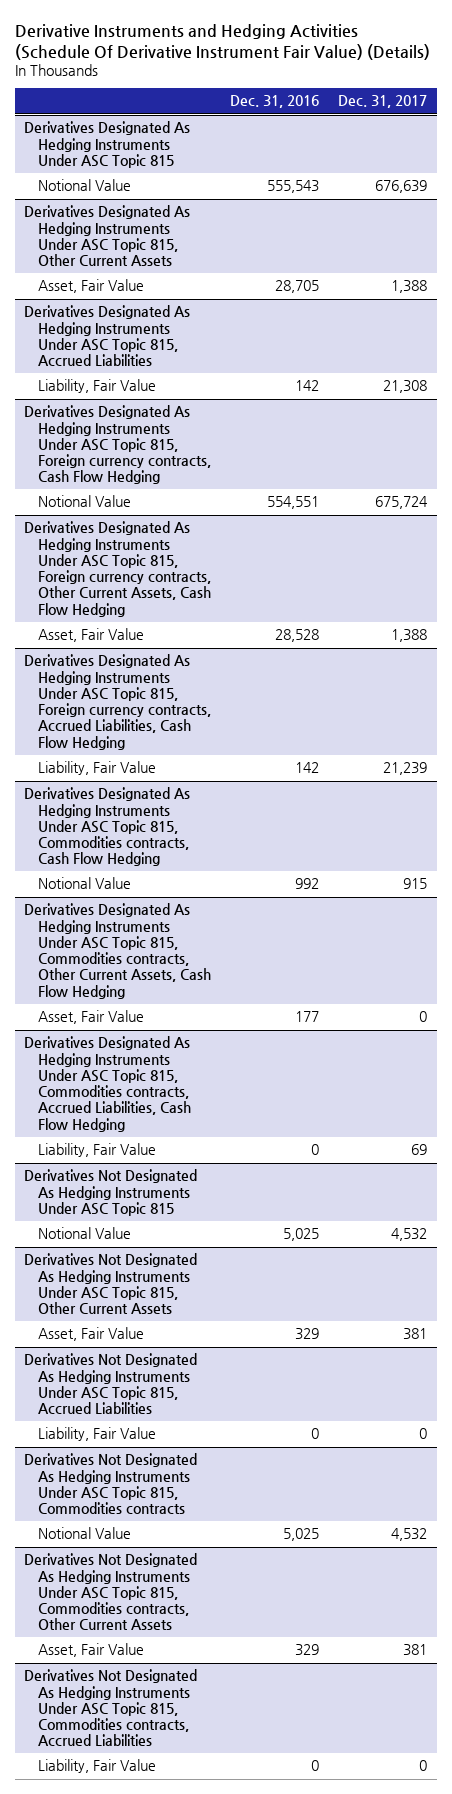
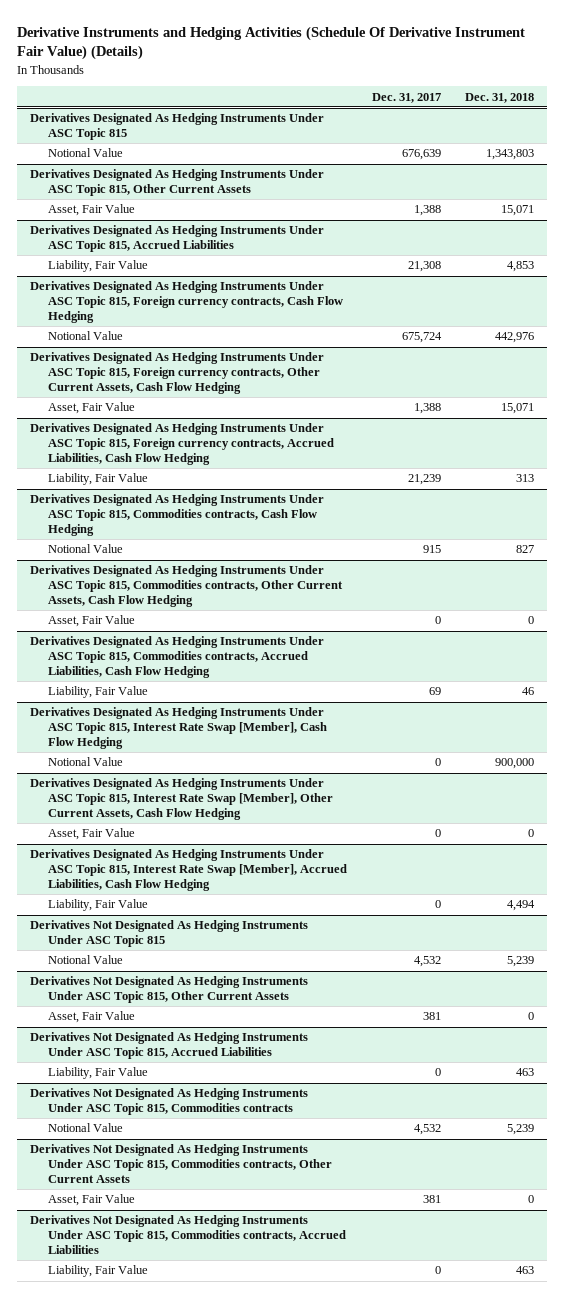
[229,95,319,109] Dec. 31, 2016 -> none
none -> [465,92,535,103] Dec. 31, 2018
none -> [29,707,328,749] Derivatives Designated As Hedging Instruments Under ASC Topic 815, Interest Rate Swap [Member], Cash Flow Hedging
none -> [48,757,124,767] Notional Value
none -> [29,778,334,820] Derivatives Designated As Hedging Instruments Under ASC Topic 815, Interest Rate Swap [Member], Other Current Assets, Cash Flow Hedging
none -> [48,828,136,841] Asset, Fair Value
none -> [29,849,348,891] Derivatives Designated As Hedging Instruments Under ASC Topic 815, Interest Rate Swap [Member], Accrued Liabilities, Cash Flow Hedging
none -> [48,899,149,912] Liability, Fair Value

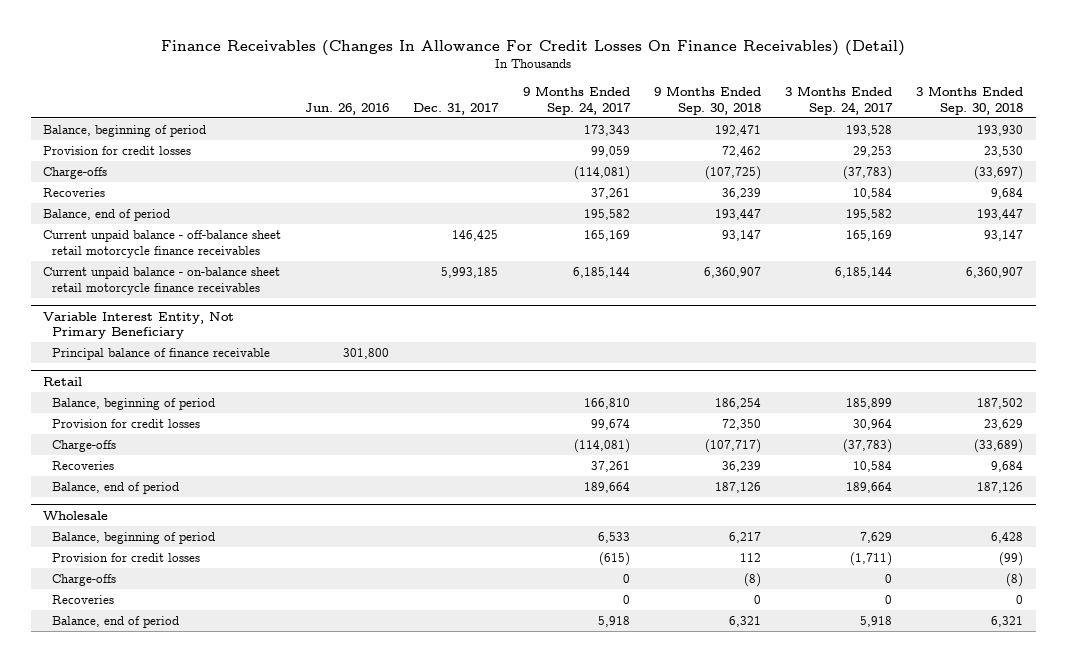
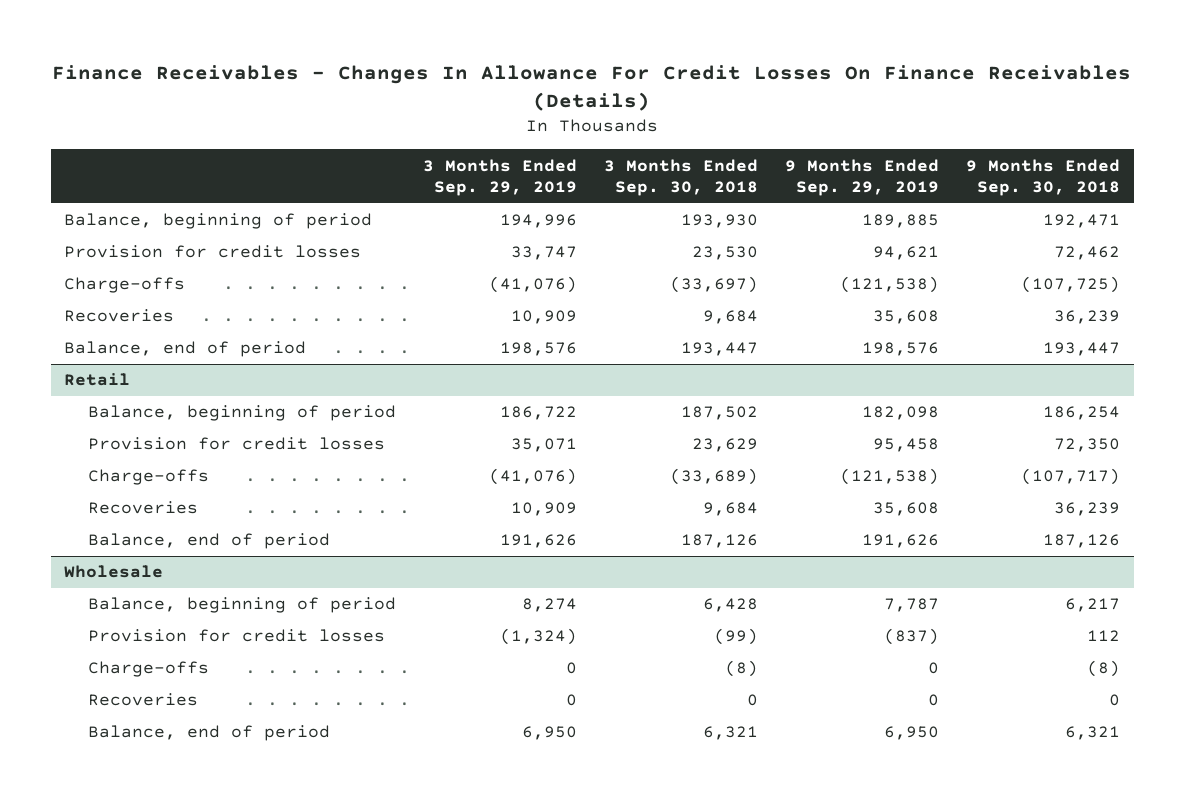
[161,39,906,56] Finance Receivables (Changes In Allowance For Credit Losses On Finance Receivables) (Detail) -> [52,64,1132,111] Finance Receivables - Changes In Allowance For Credit Losses On Finance Receivables (Details)
[305,102,390,115] Jun. 26, 2016 -> none
[413,102,500,115] Dec. 31, 2017 -> none
[522,86,631,115] 9 Months Ended Sep. 24, 2017 -> none
[785,86,894,115] 3 Months Ended Sep. 24, 2017 -> none
none -> [423,158,578,197] 3 Months Ended Sep. 29, 2019
none -> [785,158,940,197] 9 Months Ended Sep. 29, 2019
[42,229,281,258] Current unpaid balance - off-balance sheet retail motorcycle finance receivables -> none
[42,266,280,295] Current unpaid balance - on-balance sheet retail motorcycle finance receivables -> none
[42,311,234,340] Variable Interest Entity, Not Primary Beneficiary -> none
[51,347,270,360] Principal balance of finance receivable -> none

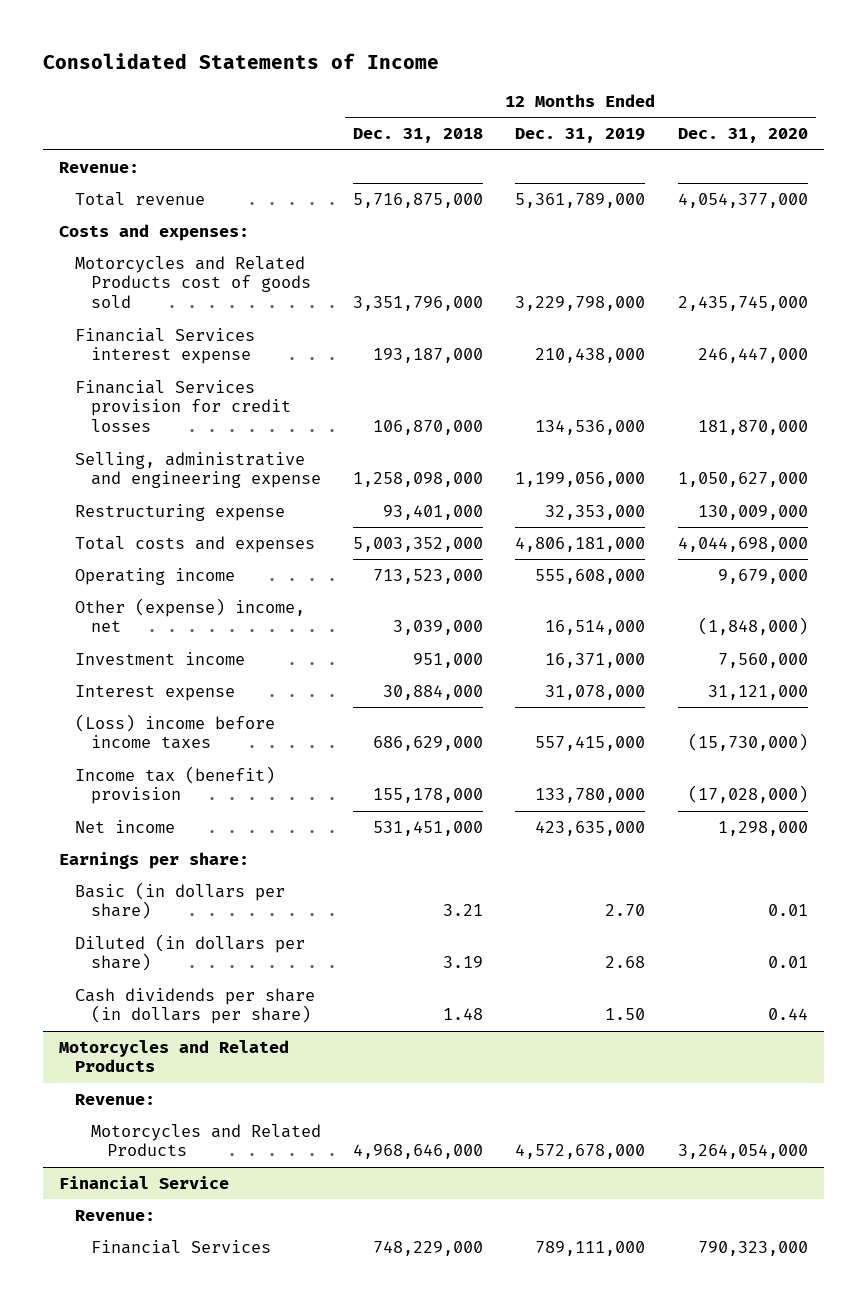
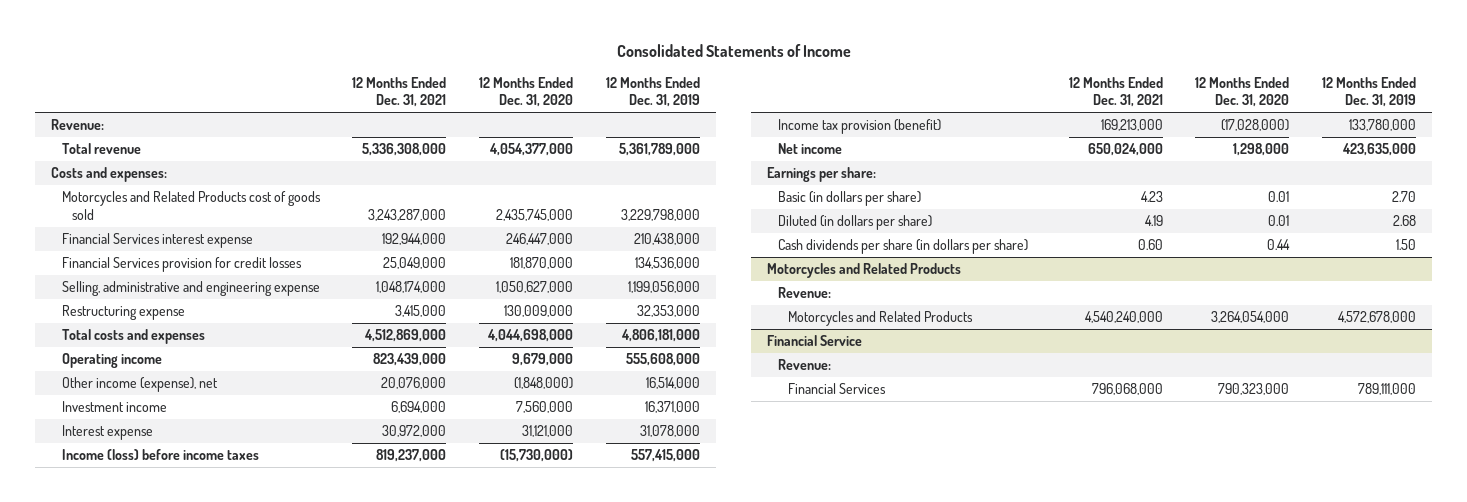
[353,128,484,144] Dec. 31, 2018 -> none
none -> [352,76,447,108] 12 Months Ended Dec. 31, 2021
[75,597,306,633] Other (expense) income, net -> [61,377,218,393] Other income (expense), net
[75,713,276,750] (Loss) income before income taxes -> [61,449,259,461] Income (loss) before income taxes
[75,765,276,805] Income tax (benefit) provision -> [777,119,941,135] Income tax provision (benefit)

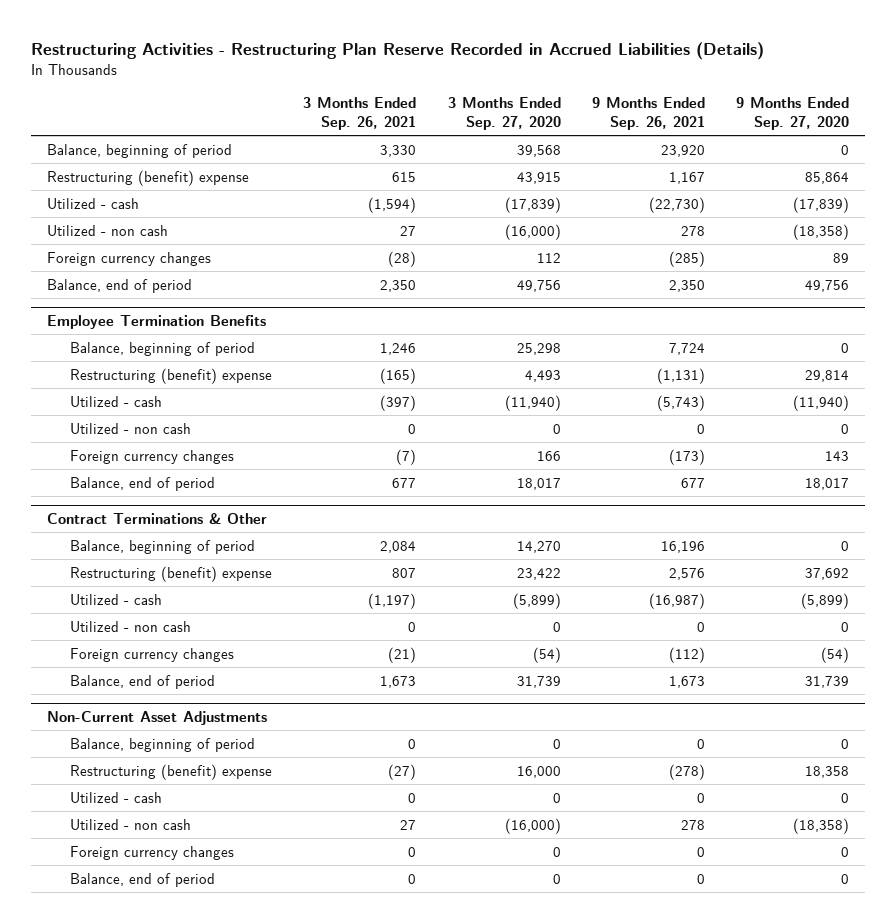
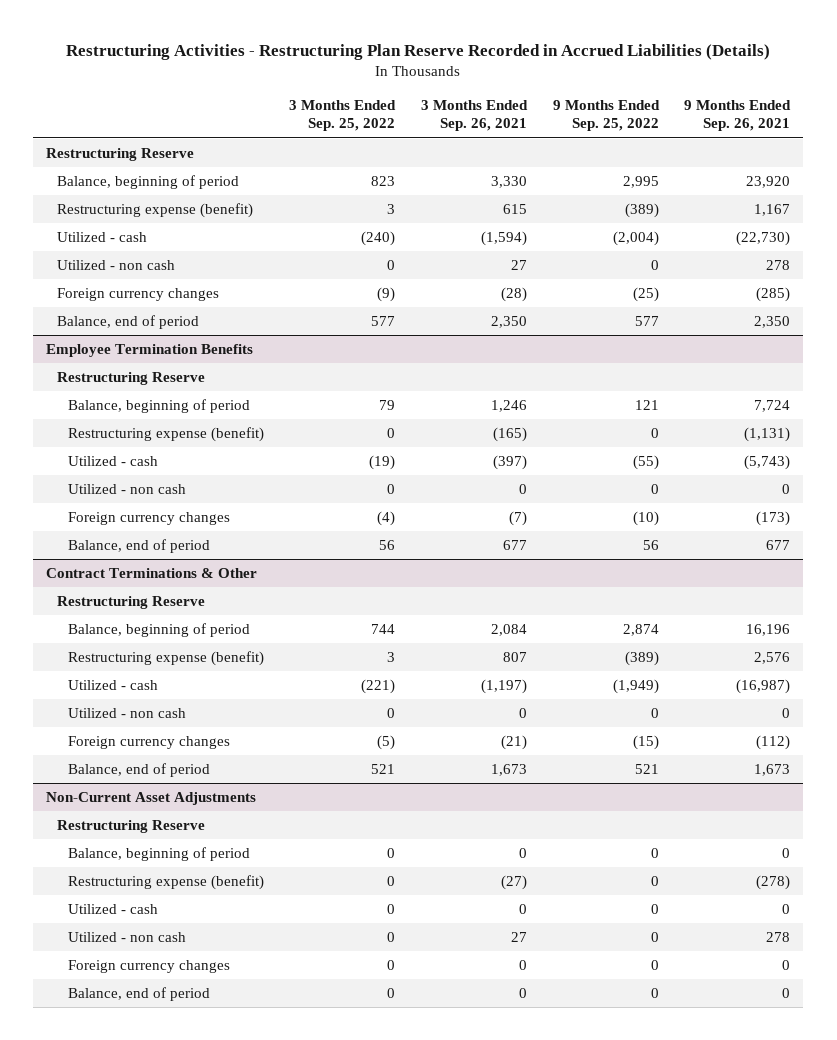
[447,97,561,131] 3 Months Ended Sep. 27, 2020 -> none
[735,97,849,131] 9 Months Ended Sep. 27, 2020 -> none
none -> [289,100,397,132] 3 Months Ended Sep. 25, 2022
none -> [552,100,660,132] 9 Months Ended Sep. 25, 2022
none -> [46,147,195,161] Restructuring Reserve
[46,169,249,186] Restructuring (benefit) expense -> [57,202,254,218] Restructuring expense (benefit)
none -> [57,371,206,385] Restructuring Reserve
[70,367,273,384] Restructuring (benefit) expense -> [67,426,264,442] Restructuring expense (benefit)
none -> [57,595,206,609] Restructuring Reserve
[70,565,273,582] Restructuring (benefit) expense -> [67,650,264,666] Restructuring expense (benefit)
none -> [57,819,206,833] Restructuring Reserve
[70,763,273,780] Restructuring (benefit) expense -> [67,874,264,890] Restructuring expense (benefit)

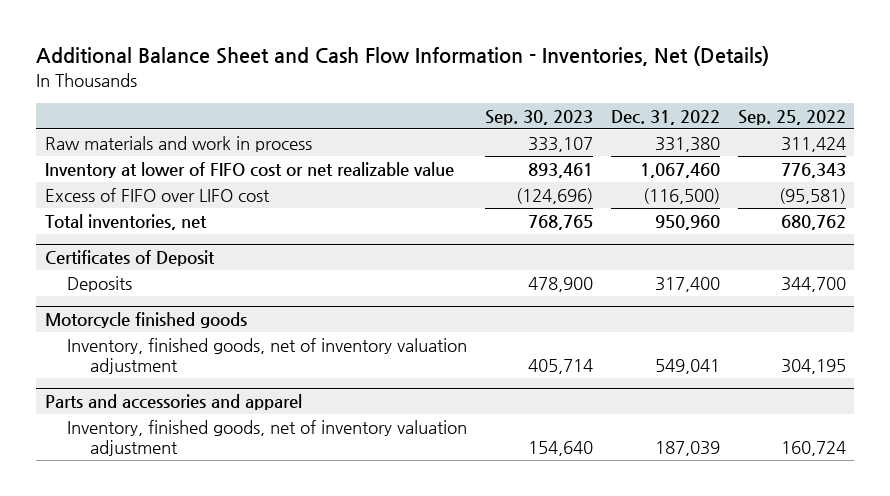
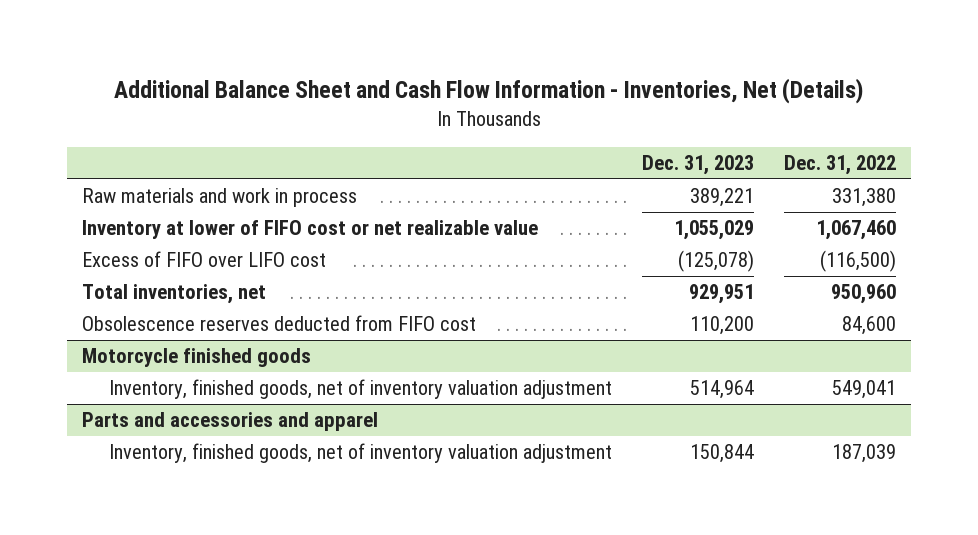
[485,109,594,125] Sep. 30, 2023 -> none
[737,109,846,125] Sep. 25, 2022 -> none
none -> [641,155,754,176] Dec. 31, 2023
[44,250,215,267] Certificates of Deposit -> none
[67,275,133,292] Deposits -> none
none -> [81,315,476,332] Obsolescence reserves deducted from FIFO cost

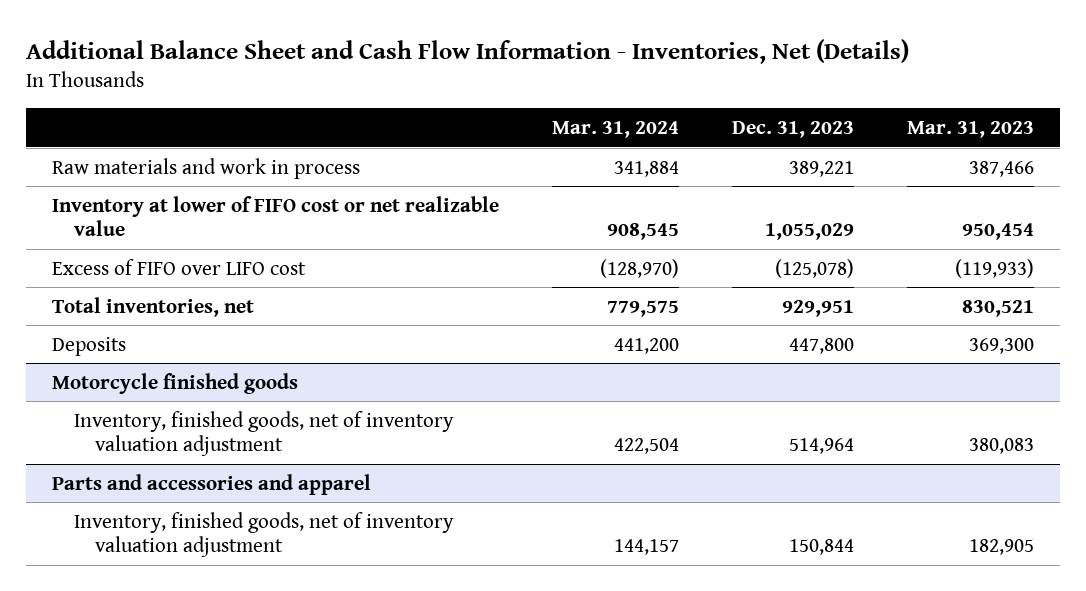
[784,155,897,176] Dec. 31, 2022 -> none
none -> [552,121,680,139] Mar. 31, 2024
none -> [906,121,1034,139] Mar. 31, 2023
[81,315,476,332] Obsolescence reserves deducted from FIFO cost -> none
none -> [52,336,127,356] Deposits

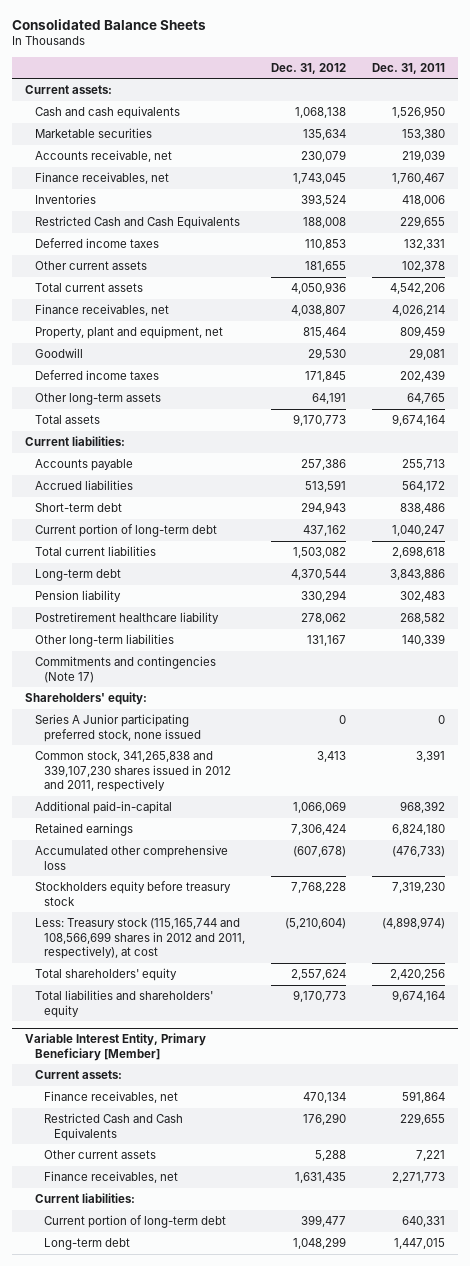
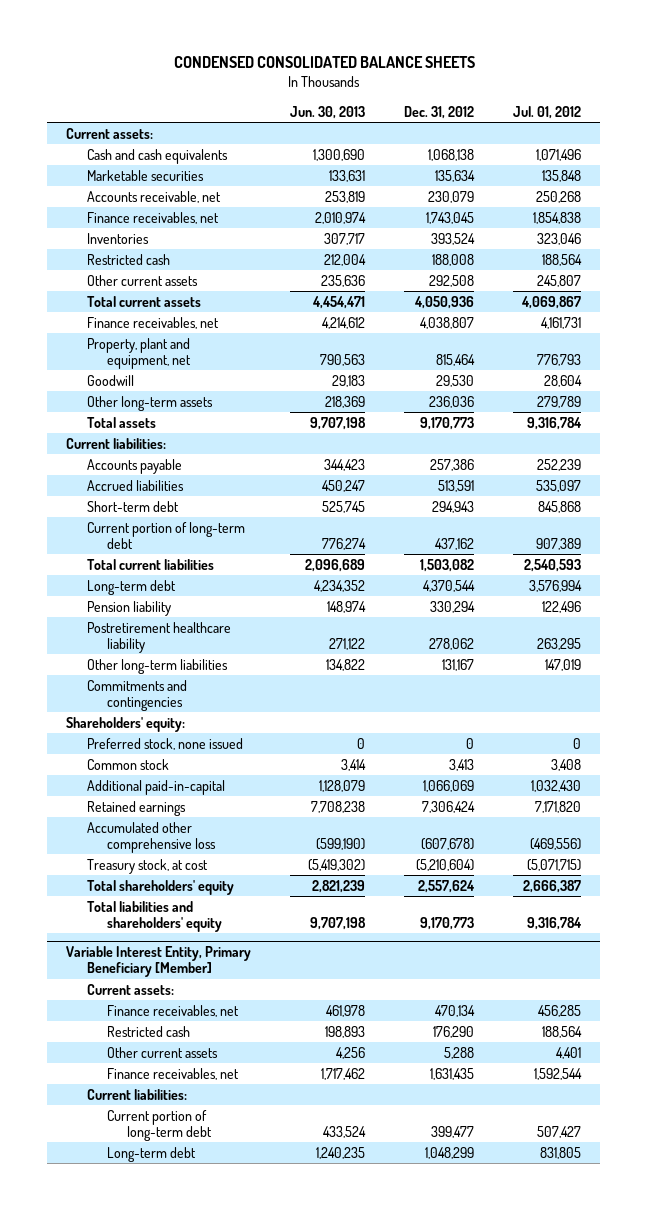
[11,18,206,30] Consolidated Balance Sheets -> [173,56,475,69] CONDENSED CONSOLIDATED BALANCE SHEETS
[372,62,446,74] Dec. 31, 2011 -> none
none -> [290,105,366,119] Jun. 30, 2013
none -> [512,105,581,119] Jul. 01, 2012
[34,238,159,249] Deferred income taxes -> none
[34,216,240,230] Restricted Cash and Cash Equivalents -> [86,253,170,265] Restricted cash
[305,261,347,273] 181,655 -> [429,274,475,287] 292,508
[34,370,159,381] Deferred income taxes -> none
[312,392,347,405] 64,191 -> [429,395,475,408] 236,036
[34,656,216,683] Commitments and contingencies (Note 17) -> [86,679,187,711] Commitments and contingencies
[34,714,202,742] Series A Junior participating preferred stock, none issued -> [86,737,243,750] Preferred stock, none issued
[34,751,232,792] Common stock, 341,265,838 and 339,107,230 shares issued in 2012 and 2011, respectively -> [86,758,169,770] Common stock
[34,881,231,906] Stockholders equity before treasury stock -> none
[34,918,246,959] Less: Treasury stock (115,165,744 and 108,566,699 shares in 2012 and 2011, respectively), at cost -> [86,858,208,874] Treasury stock, at cost
[44,1113,184,1141] Restricted Cash and Cash Equivalents -> [106,1025,190,1037] Restricted cash

